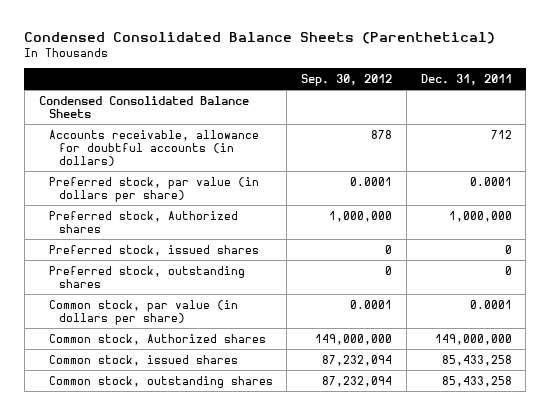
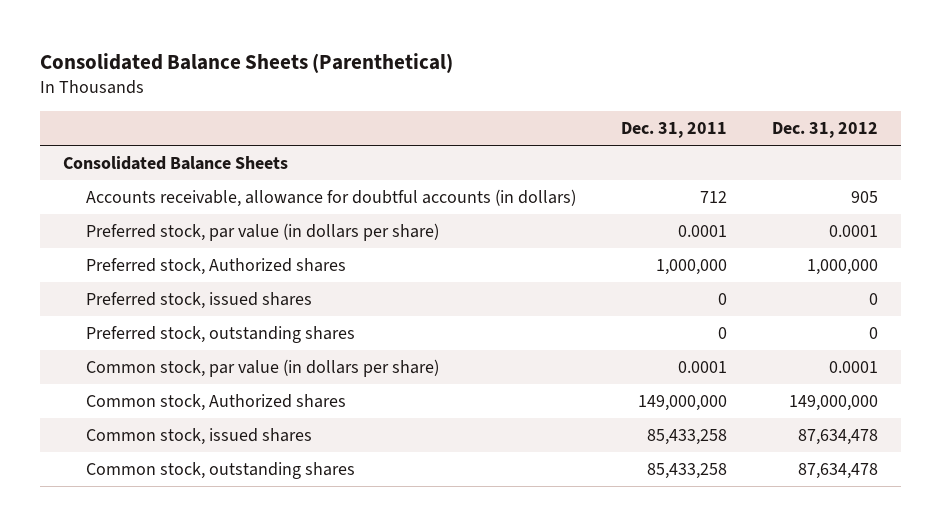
[24,31,496,44] Condensed Consolidated Balance Sheets (Parenthetical) -> [40,52,454,73] Consolidated Balance Sheets (Parenthetical)
[301,73,393,86] Sep. 30, 2012 -> none
none -> [772,122,879,139] Dec. 31, 2012
[38,95,249,118] Condensed Consolidated Balance Sheets -> [62,155,288,170] Consolidated Balance Sheets

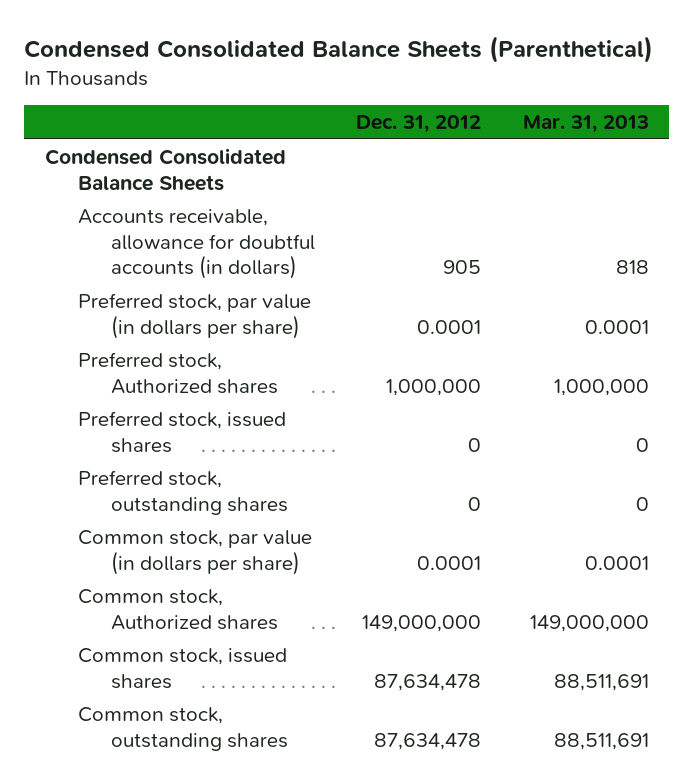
[40,52,454,73] Consolidated Balance Sheets (Parenthetical) -> [24,35,654,63] Condensed Consolidated Balance Sheets (Parenthetical)
[621,122,728,139] Dec. 31, 2011 -> none
none -> [522,115,649,134] Mar. 31, 2013
[62,155,288,170] Consolidated Balance Sheets -> [44,147,286,191] Condensed Consolidated Balance Sheets

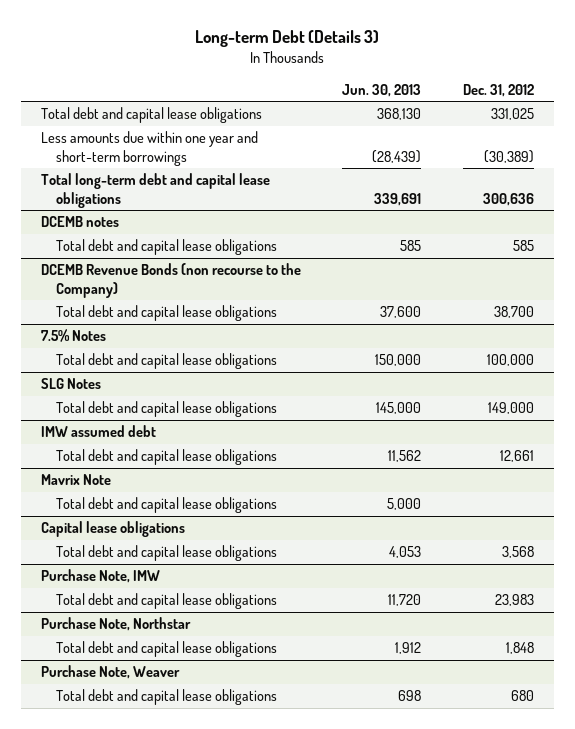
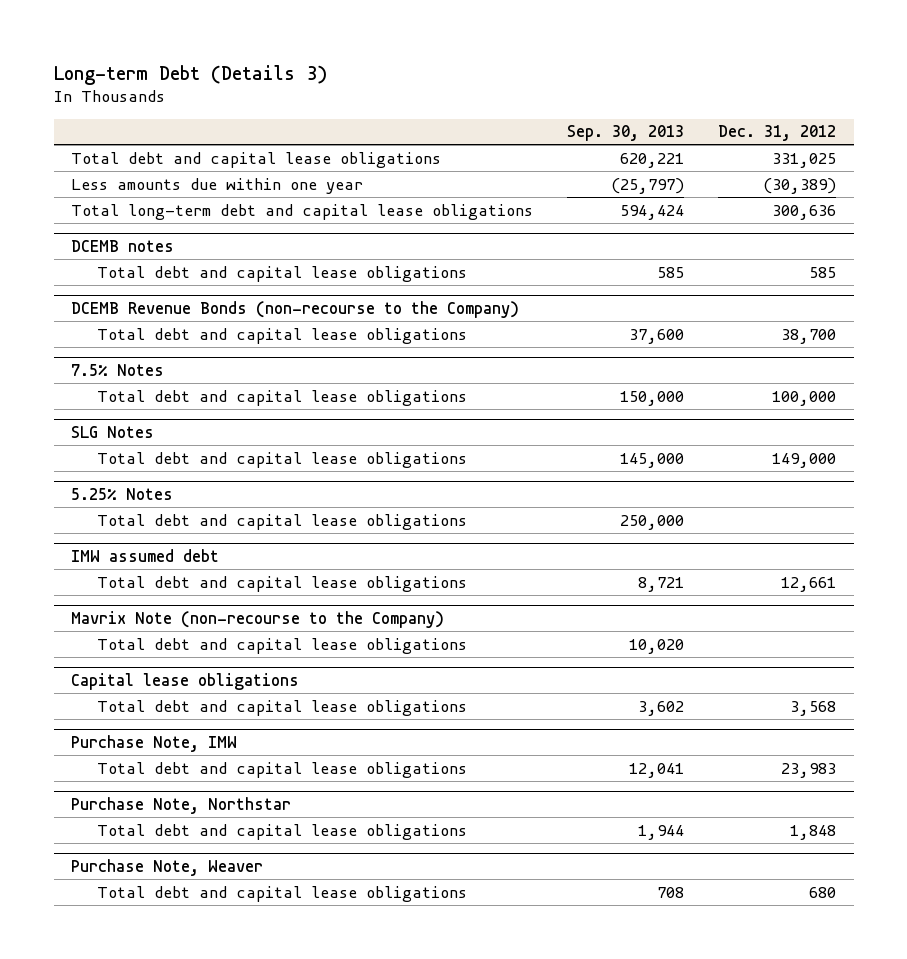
[342,83,422,97] Jun. 30, 2013 -> none
none -> [567,125,685,142] Sep. 30, 2013
[41,131,259,166] Less amounts due within one year and short-term borrowings -> [70,177,363,194] Less amounts due within one year
[41,263,302,298] DCEMB Revenue Bonds (non recourse to the Company) -> [70,301,519,319] DCEMB Revenue Bonds (non-recourse to the Company)
none -> [70,488,173,501] 5.25% Notes
none -> [96,513,467,530] Total debt and capital lease obligations
[41,474,112,486] Mavrix Note -> none
none -> [70,611,444,629] Mavrix Note (non-recourse to the Company)

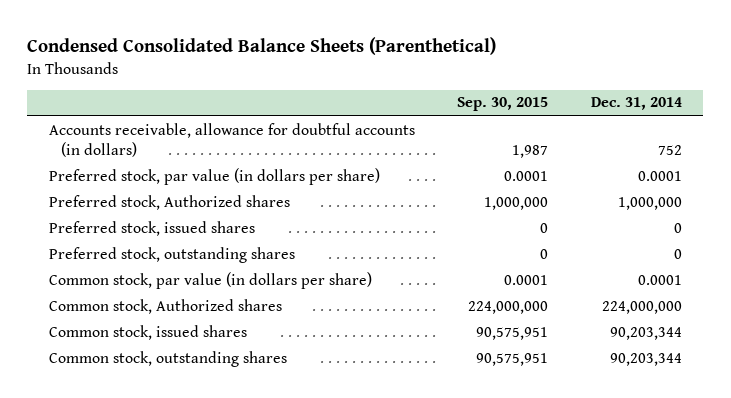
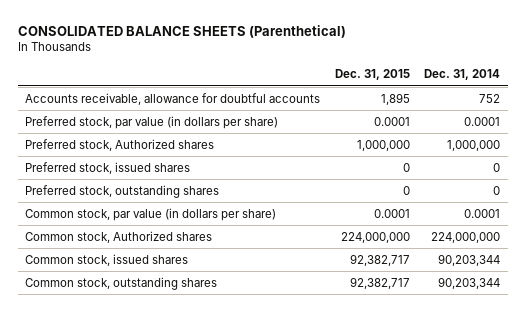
[27,37,497,56] Condensed Consolidated Balance Sheets (Parenthetical) -> [17,24,346,38] CONSOLIDATED BALANCE SHEETS (Parenthetical)
[457,97,549,112] Sep. 30, 2015 -> none
none -> [334,69,410,81] Dec. 31, 2015
[48,122,415,157] Accounts receivable, allowance for doubtful accounts (in dollars) -> [25,92,321,105] Accounts receivable, allowance for doubtful accounts

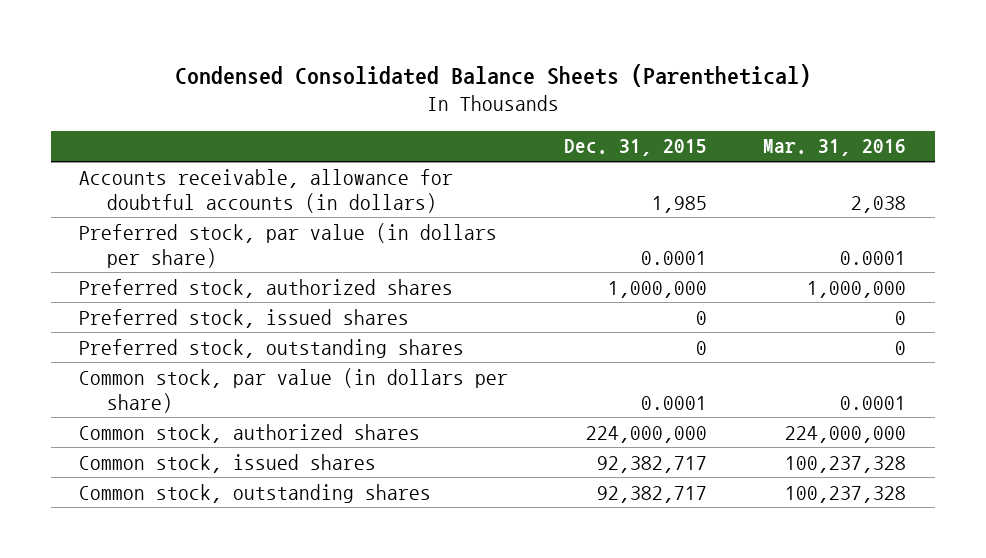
[17,24,346,38] CONSOLIDATED BALANCE SHEETS (Parenthetical) -> [174,63,811,87] Condensed Consolidated Balance Sheets (Parenthetical)
[424,69,501,81] Dec. 31, 2014 -> none
none -> [763,139,907,157] Mar. 31, 2016
[25,92,321,105] Accounts receivable, allowance for doubtful accounts -> [79,168,454,213] Accounts receivable, allowance for doubtful accounts (in dollars)
[380,92,410,105] 1,895 -> [652,195,708,213] 1,985
[25,138,215,151] Preferred stock, Authorized shares -> [79,278,454,298] Preferred stock, authorized shares
[25,230,213,243] Common stock, Authorized shares -> [79,423,421,443] Common stock, authorized shares

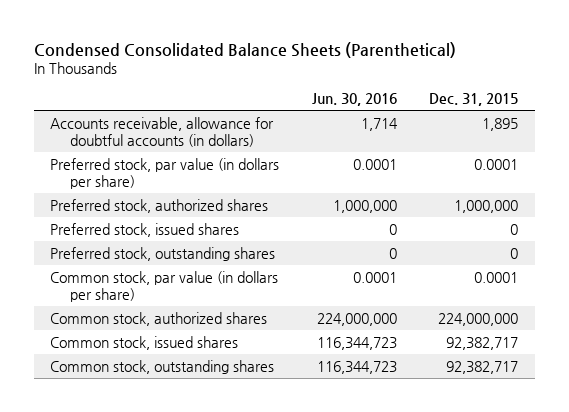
[763,139,907,157] Mar. 31, 2016 -> none
none -> [311,93,397,107] Jun. 30, 2016
[652,195,708,213] 1,985 -> [482,117,519,131] 1,895

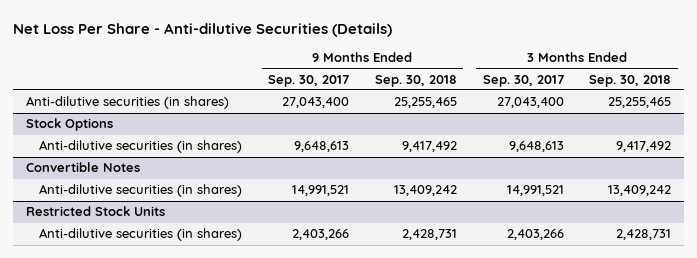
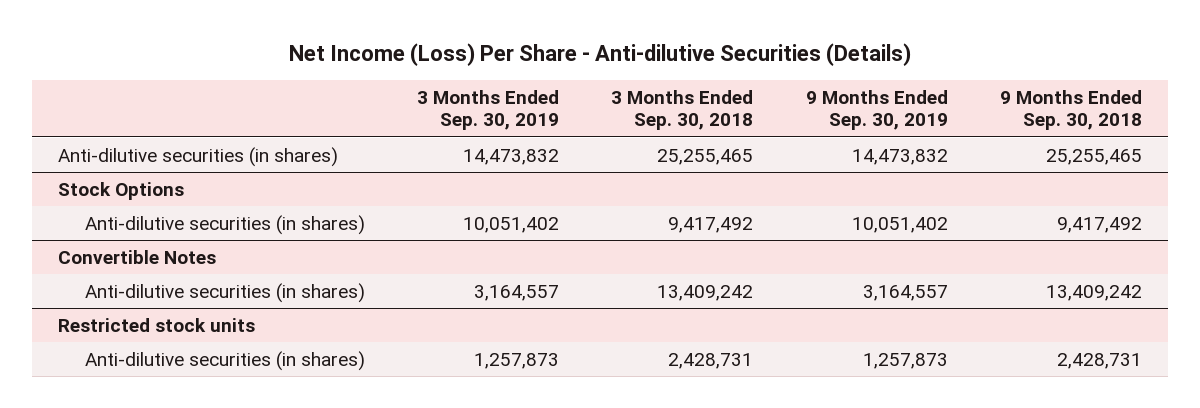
[13,22,393,37] Net Loss Per Share - Anti-dilutive Securities (Details) -> [288,43,911,67] Net Income (Loss) Per Share - Anti-dilutive Securities (Details)
[268,74,350,87] Sep. 30, 2017 -> none
[482,74,564,87] Sep. 30, 2017 -> none
none -> [417,90,560,131] 3 Months Ended Sep. 30, 2019
none -> [805,90,948,131] 9 Months Ended Sep. 30, 2019
[26,206,166,217] Restricted Stock Units -> [57,317,255,332] Restricted stock units

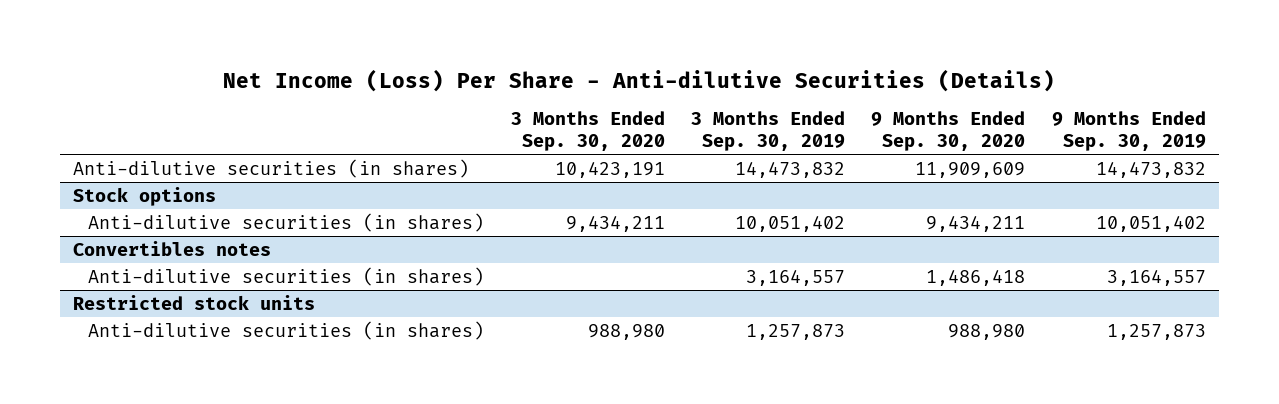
[611,90,754,131] 3 Months Ended Sep. 30, 2018 -> none
[1000,90,1143,131] 9 Months Ended Sep. 30, 2018 -> none
none -> [510,110,665,152] 3 Months Ended Sep. 30, 2020
none -> [871,110,1026,152] 9 Months Ended Sep. 30, 2020
[57,181,184,200] Stock Options -> [73,186,217,206] Stock options
[57,249,216,264] Convertible Notes -> [73,240,272,256] Convertibles notes

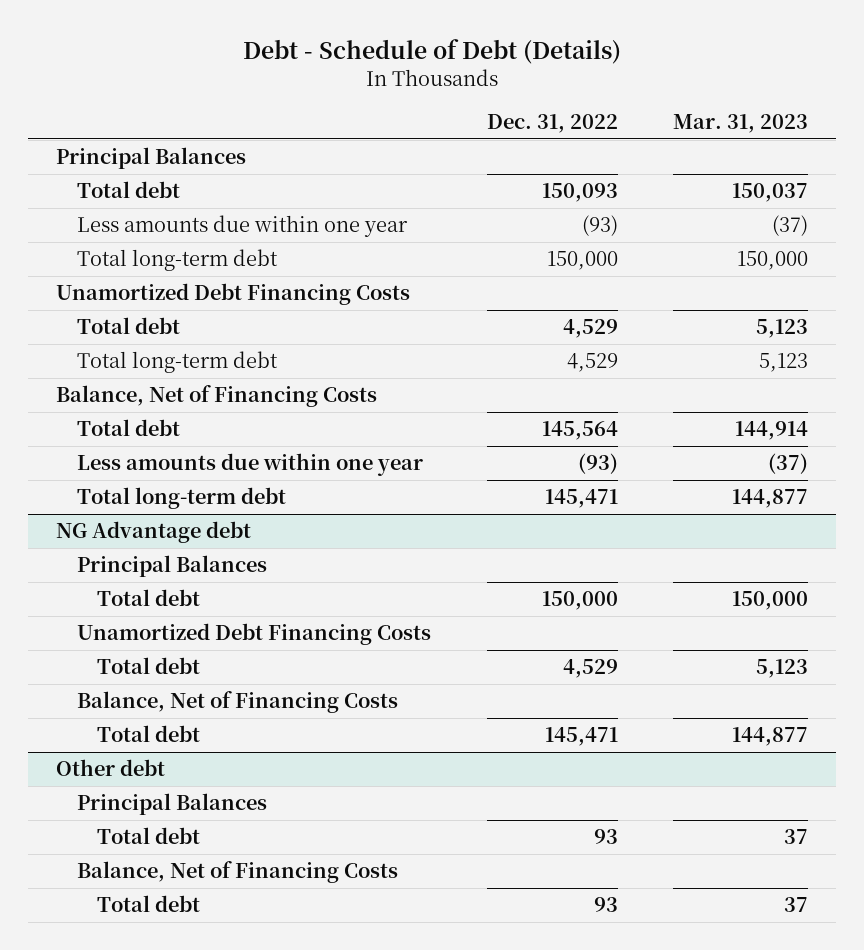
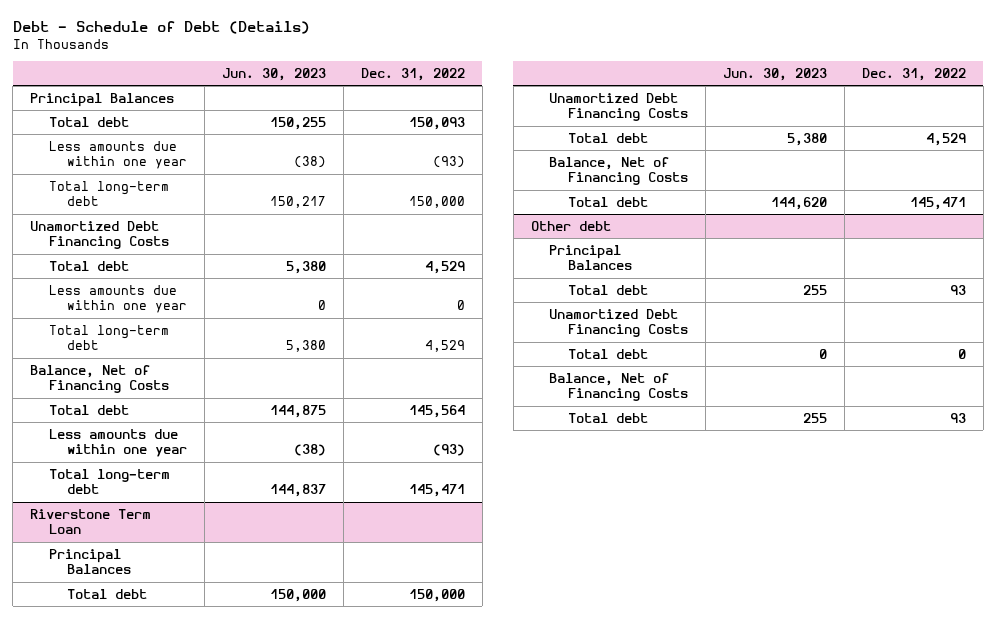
[673,114,809,134] Mar. 31, 2023 -> none
none -> [221,67,326,81] Jun. 30, 2023
none -> [48,284,187,314] Less amounts due within one year
[55,521,251,544] NG Advantage debt -> none
none -> [30,508,152,535] Riverstone Term Loan
none -> [549,308,688,338] Unamortized Debt Financing Costs
none -> [567,348,648,359] Total debt

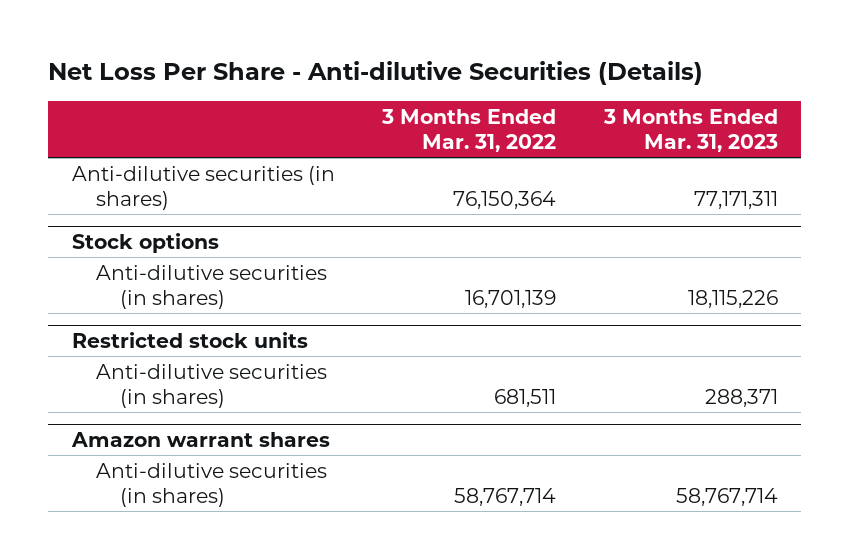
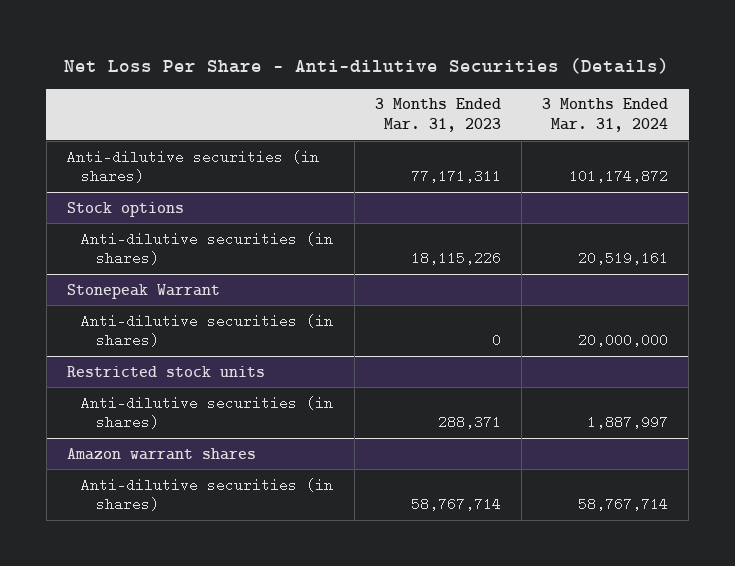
[381,108,557,153] 3 Months Ended Mar. 31, 2022 -> none
none -> [542,98,669,133] 3 Months Ended Mar. 31, 2024
none -> [66,283,220,299] Stonepeak Warrant
none -> [81,313,334,348] Anti-dilutive securities (in shares)

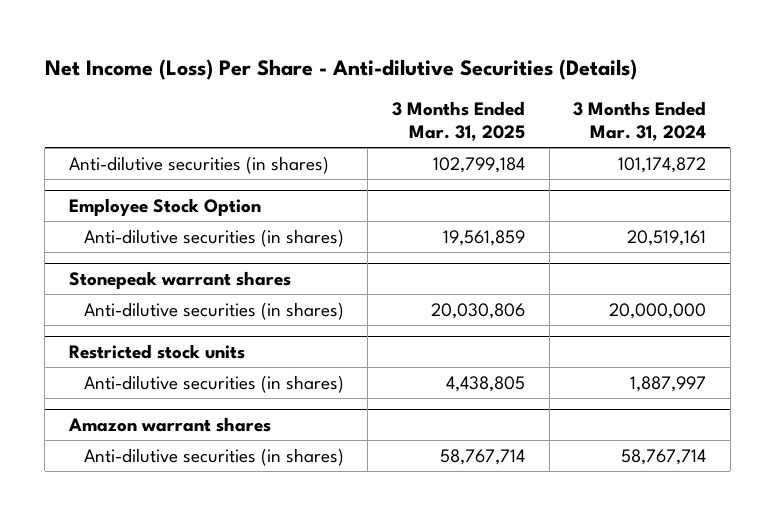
[64,58,670,75] Net Loss Per Share - Anti-dilutive Securities (Details) -> [44,58,637,80] Net Income (Loss) Per Share - Anti-dilutive Securities (Details)
[374,98,501,133] 3 Months Ended Mar. 31, 2023 -> none
none -> [392,101,526,142] 3 Months Ended Mar. 31, 2025
[66,201,184,217] Stock options -> [68,198,261,217] Employee Stock Option
[66,283,220,299] Stonepeak Warrant -> [68,271,291,290] Stonepeak warrant shares

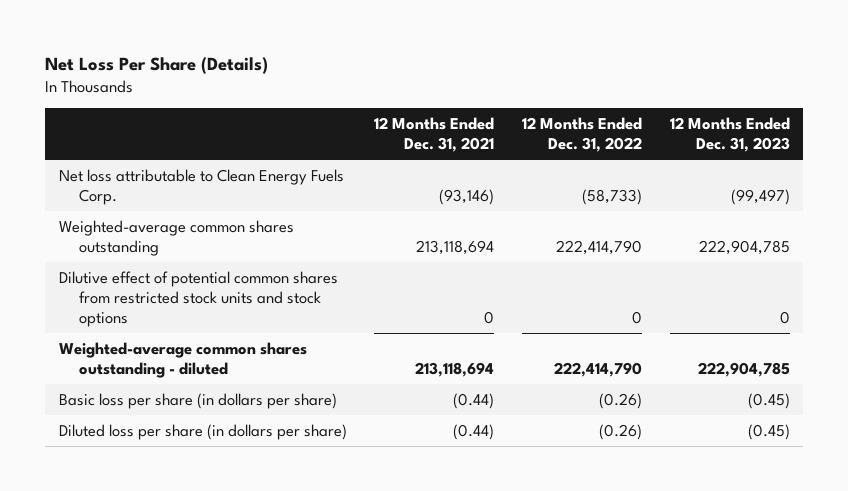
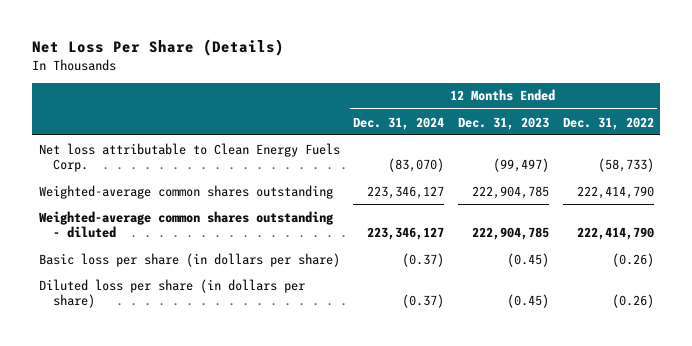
[374,117,495,152] 12 Months Ended Dec. 31, 2021 -> none
none -> [353,116,445,130] Dec. 31, 2024
[58,271,338,327] Dilutive effect of potential common shares from restricted stock units and stock options -> none

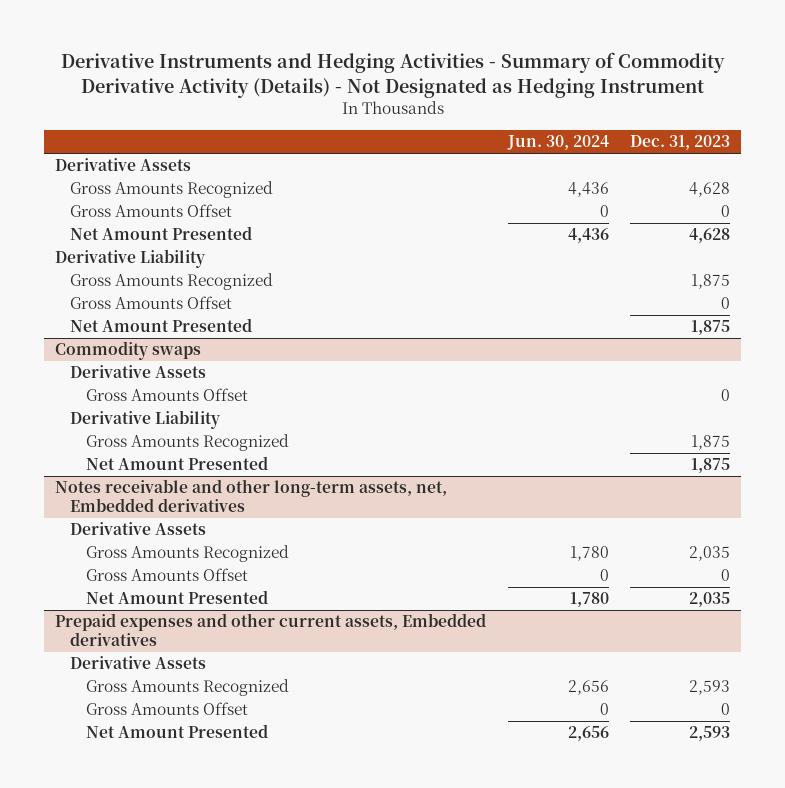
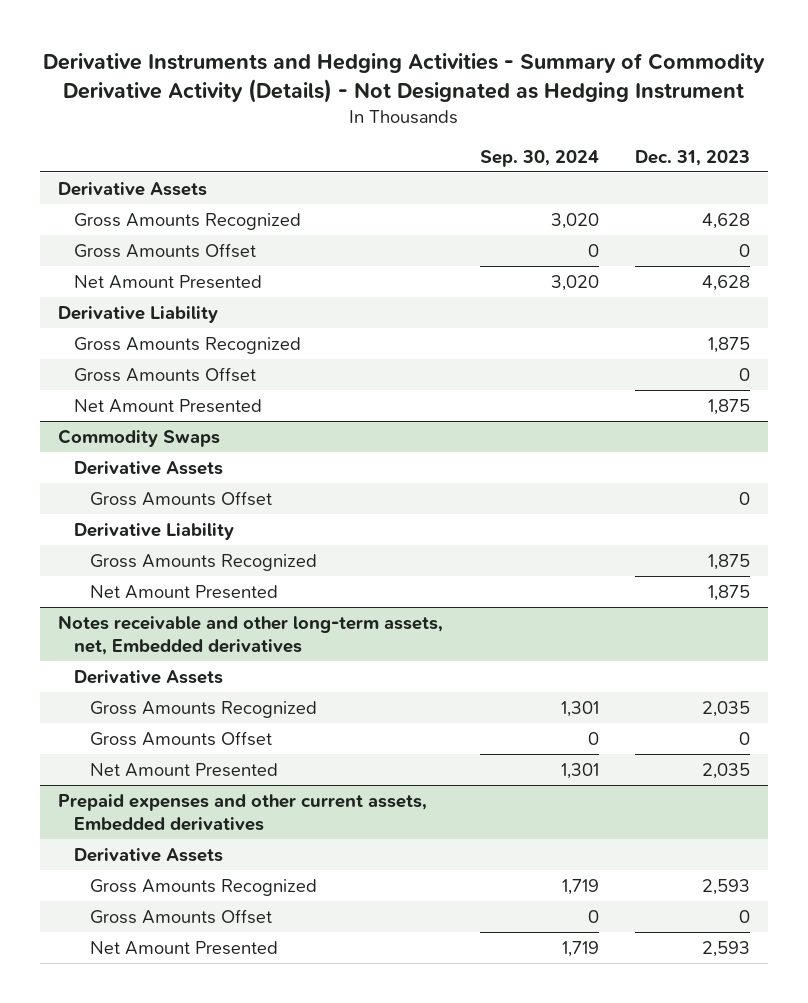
[506,135,609,151] Jun. 30, 2024 -> none
none -> [479,149,599,167] Sep. 30, 2024
[54,341,201,361] Commodity swaps -> [58,428,221,447] Commodity Swaps

